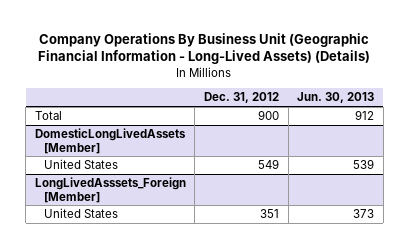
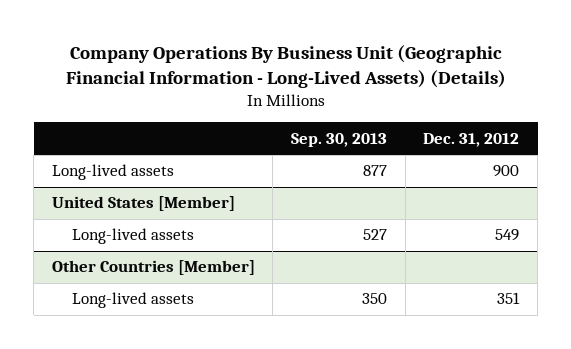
[297,92,375,104] Jun. 30, 2013 -> none
none -> [291,132,388,147] Sep. 30, 2013
[34,111,62,121] Total -> none
[34,128,186,154] DomesticLongLivedAssets [Member] -> none
[34,177,186,203] LongLivedAsssets_Foreign [Member] -> none
none -> [51,164,174,181] Long-lived assets
none -> [51,196,235,212] United States [Member]
[43,159,118,170] United States -> [71,228,194,245] Long-lived assets
none -> [51,260,255,276] Other Countries [Member]
[43,208,118,219] United States -> [71,292,194,309] Long-lived assets

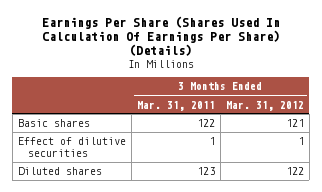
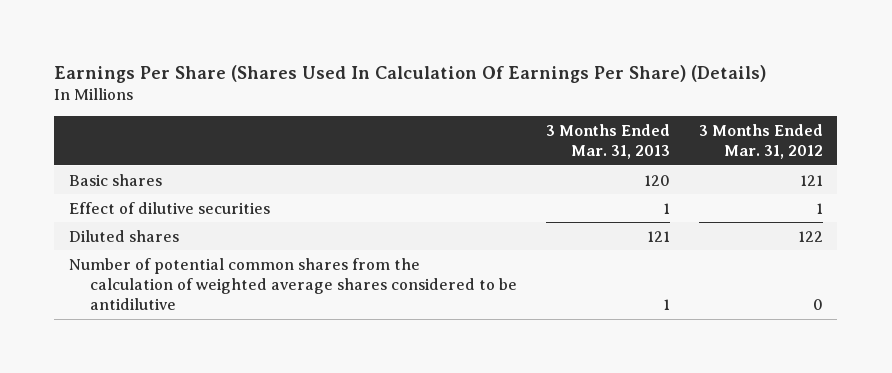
[136,100,215,111] Mar. 31, 2011 -> none
none -> [545,123,670,160] 3 Months Ended Mar. 31, 2013
none -> [68,257,517,311] Number of potential common shares from the calculation of weighted average shares considered to be antidilutive

